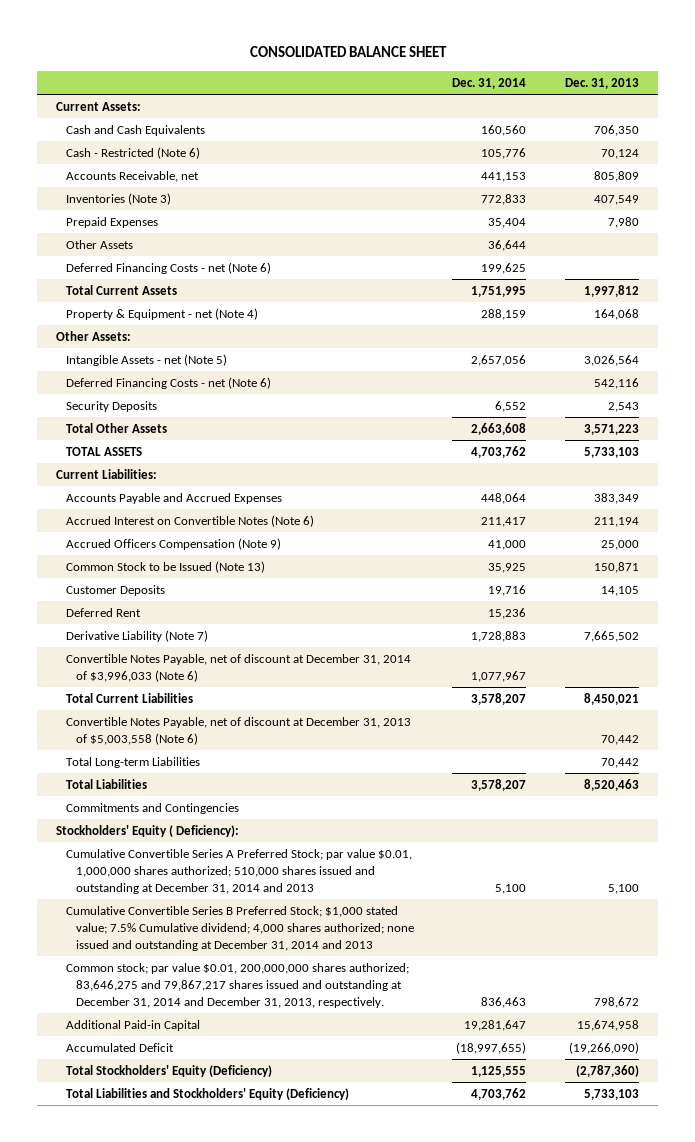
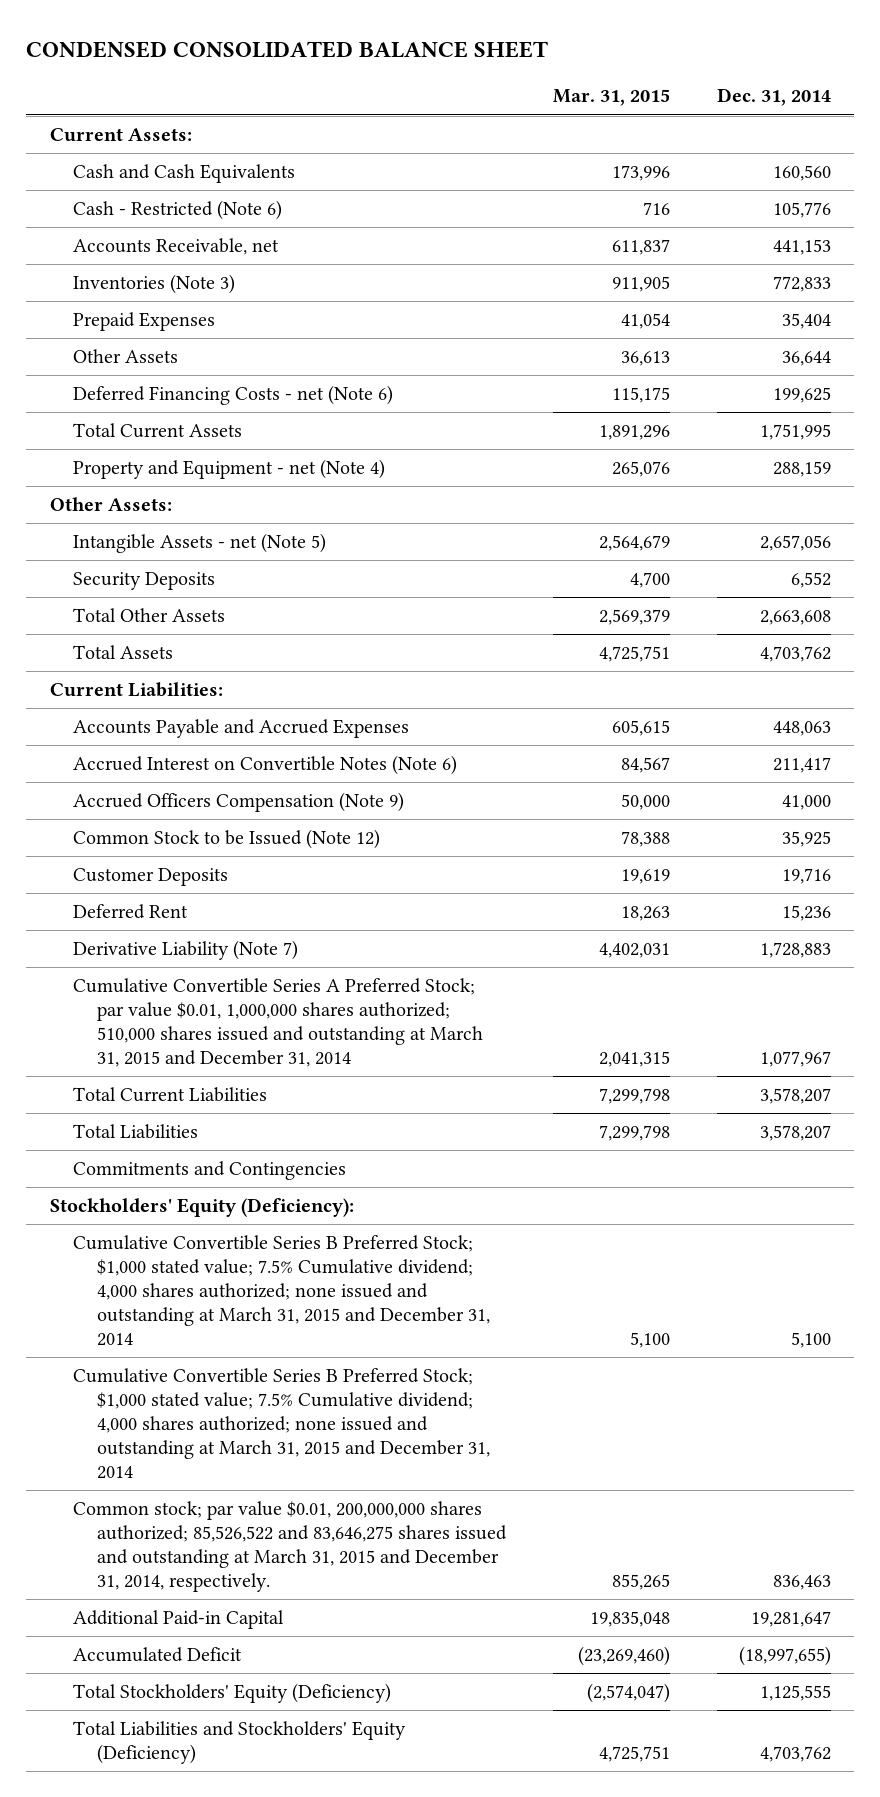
[249,46,447,58] CONSOLIDATED BALANCE SHEET -> [26,41,549,59] CONDENSED CONSOLIDATED BALANCE SHEET
[564,77,639,89] Dec. 31, 2013 -> none
none -> [552,89,670,107] Mar. 31, 2015
[65,308,258,321] Property & Equipment - net (Note 4) -> [73,459,386,480] Property and Equipment - net (Note 4)
[65,377,271,390] Deferred Financing Costs - net (Note 6) -> none
[65,447,142,457] TOTAL ASSETS -> [73,645,174,660] Total Assets
[481,493,527,505] 448,064 -> [772,721,831,737] 448,063
[65,561,265,574] Common Stock to be Issued (Note 13) -> [73,829,381,850] Common Stock to be Issued (Note 12)
[65,654,411,682] Convertible Notes Payable, net of discount at December 31, 2014 of $3,996,033 (Note 6) -> [73,978,483,1068] Cumulative Convertible Series A Preferred Stock; par value $0.01, 1,000,000 shares authorized; 510,000 shares issued and outstanding at March 31, 2015 and December 31, 2014
[65,717,411,745] Convertible Notes Payable, net of discount at December 31, 2013 of $5,003,558 (Note 6) -> none
[65,757,200,769] Total Long-term Liabilities -> none
[56,825,240,838] Stockholders' Equity ( Deficiency): -> [49,1198,354,1218] Stockholders' Equity (Deficiency):
[65,849,412,894] Cumulative Convertible Series A Preferred Stock; par value $0.01, 1,000,000 shares authorized; 510,000 shares issued and outstanding at December 31, 2014 and 2013 -> [73,1235,490,1346] Cumulative Convertible Series B Preferred Stock; $1,000 stated value; 7.5% Cumulative dividend; 4,000 shares authorized; none issued and outstanding at March 31, 2015 and December 31, 2014
[65,906,414,951] Cumulative Convertible Series B Preferred Stock; $1,000 stated value; 7.5% Cumulative dividend; 4,000 shares authorized; none issued and outstanding at December 31, 2014 and 2013 -> [73,1368,490,1479] Cumulative Convertible Series B Preferred Stock; $1,000 stated value; 7.5% Cumulative dividend; 4,000 shares authorized; none issued and outstanding at March 31, 2015 and December 31, 2014
[65,963,409,1008] Common stock; par value $0.01, 200,000,000 shares authorized; 83,646,275 and 79,867,217 shares issued and outstanding at December 31, 2014 and December 31, 2013, respectively. -> [73,1501,507,1593] Common stock; par value $0.01, 200,000,000 shares authorized; 85,526,522 and 83,646,275 shares issued and outstanding at March 31, 2015 and December 31, 2014, respectively.

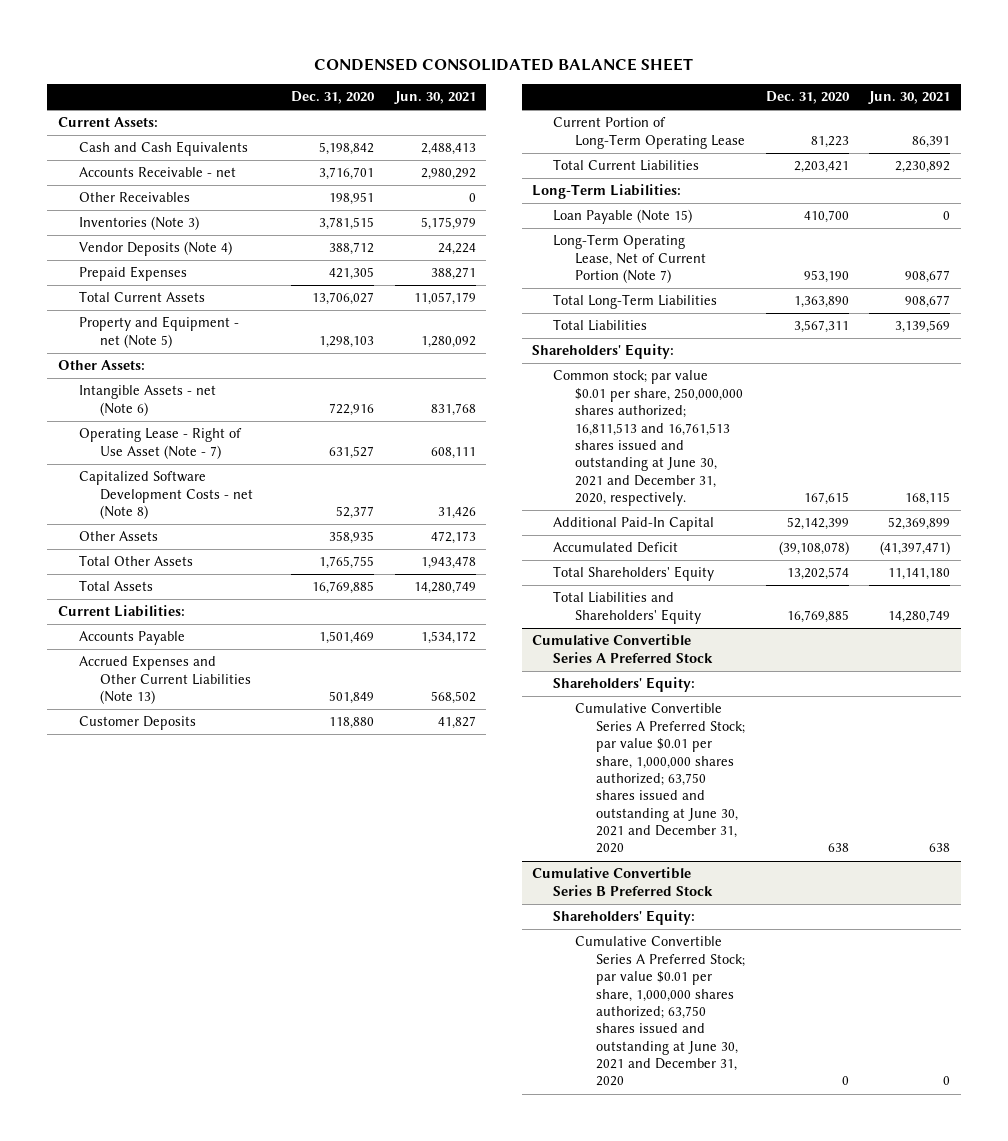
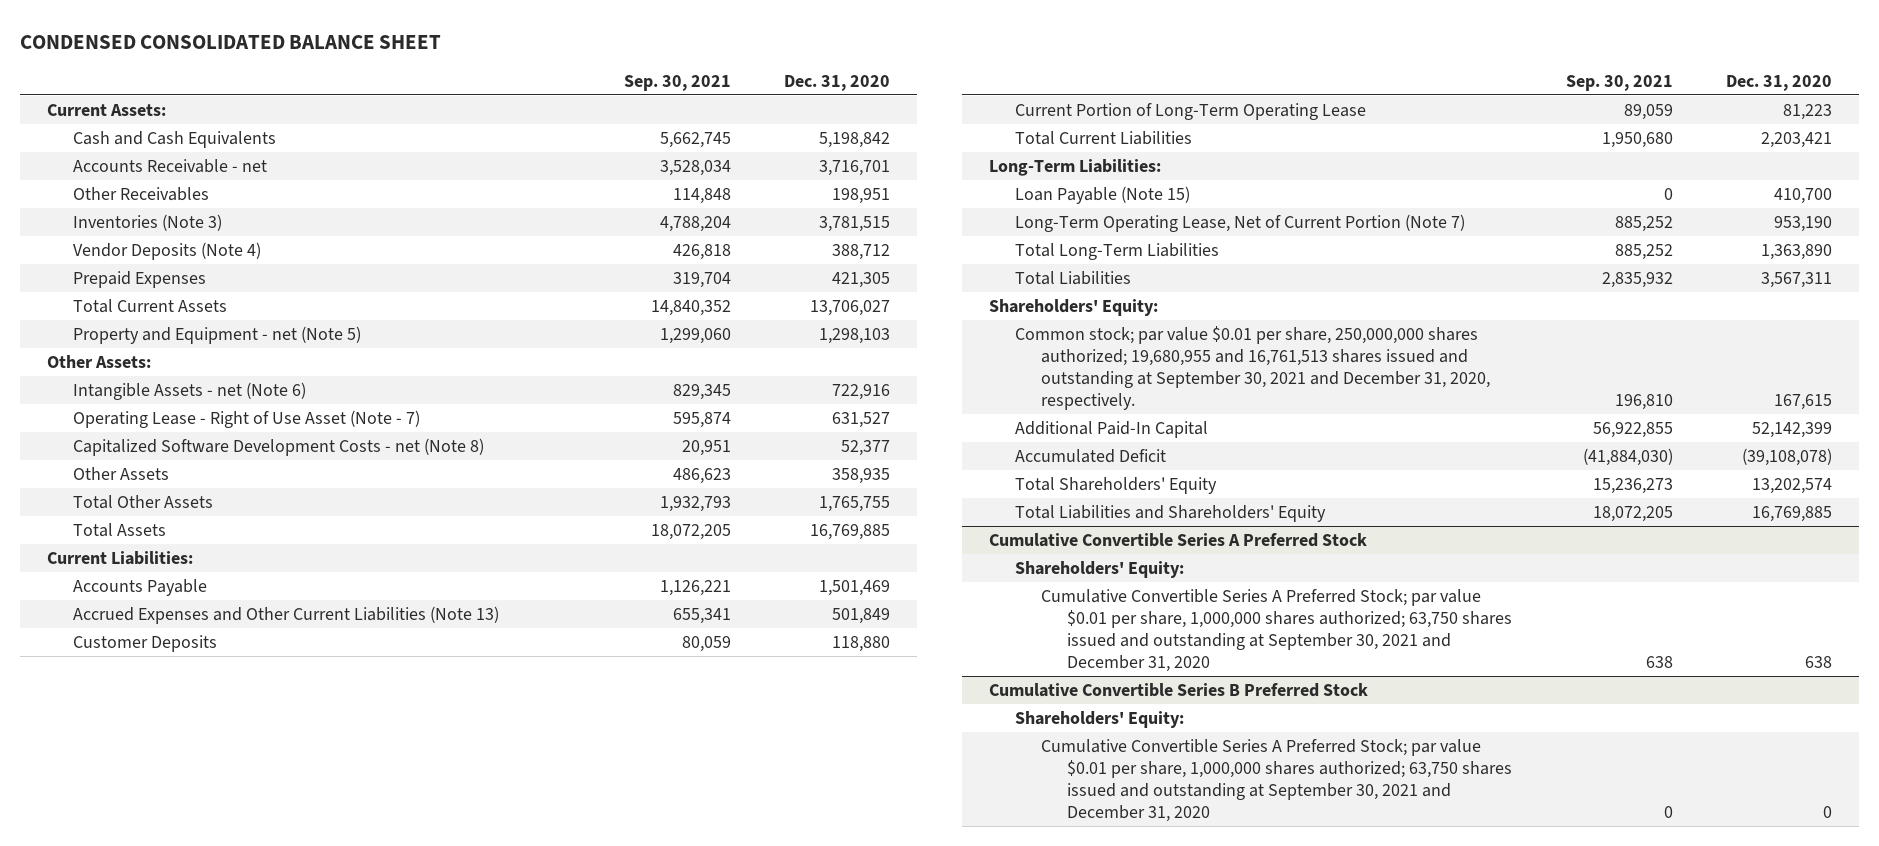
[393,91,476,105] Jun. 30, 2021 -> none
none -> [623,74,731,91] Sep. 30, 2021
[553,370,743,507] Common stock; par value $0.01 per share, 250,000,000 shares authorized; 16,811,513 and 16,761,513 shares issued and outstanding at June 30, 2021 and December 31, 2020, respectively. -> [1015,326,1491,411] Common stock; par value $0.01 per share, 250,000,000 shares authorized; 19,680,955 and 16,761,513 shares issued and outstanding at September 30, 2021 and December 31, 2020, respectively.
[574,703,745,854] Cumulative Convertible Series A Preferred Stock; par value $0.01 per share, 1,000,000 shares authorized; 63,750 shares issued and outstanding at June 30, 2021 and December 31, 2020 -> [1041,589,1513,673] Cumulative Convertible Series A Preferred Stock; par value $0.01 per share, 1,000,000 shares authorized; 63,750 shares issued and outstanding at September 30, 2021 and December 31, 2020
[574,936,745,1087] Cumulative Convertible Series A Preferred Stock; par value $0.01 per share, 1,000,000 shares authorized; 63,750 shares issued and outstanding at June 30, 2021 and December 31, 2020 -> [1041,739,1513,823] Cumulative Convertible Series A Preferred Stock; par value $0.01 per share, 1,000,000 shares authorized; 63,750 shares issued and outstanding at September 30, 2021 and December 31, 2020

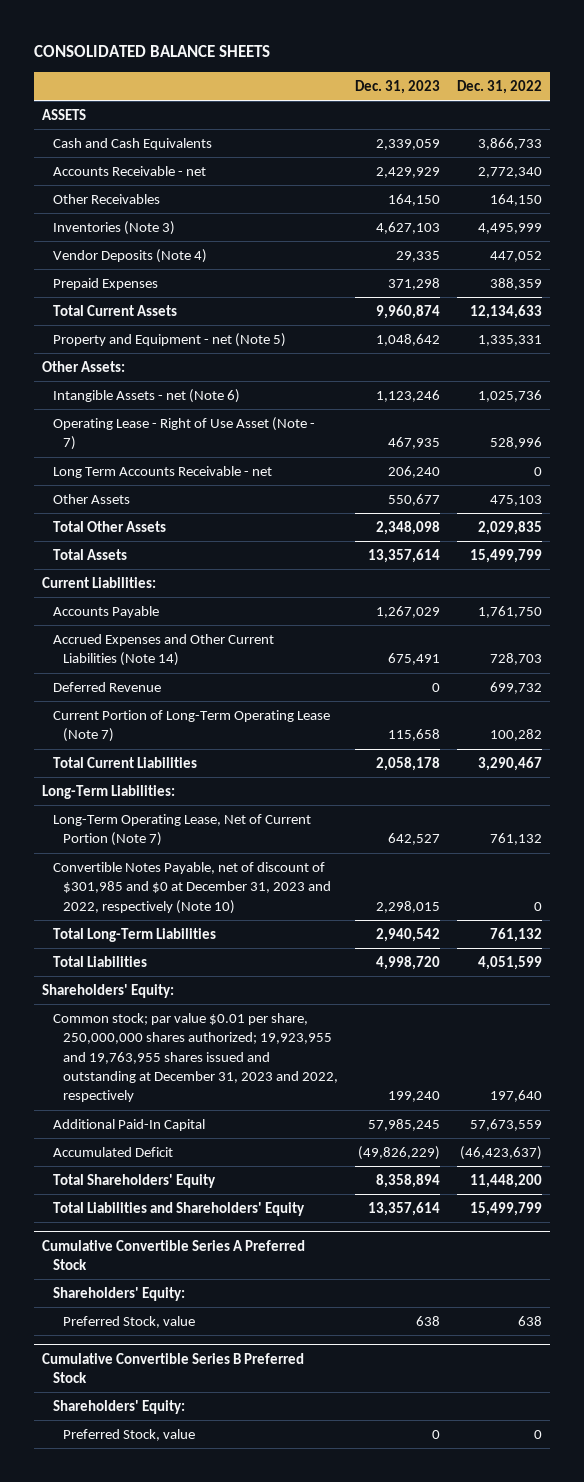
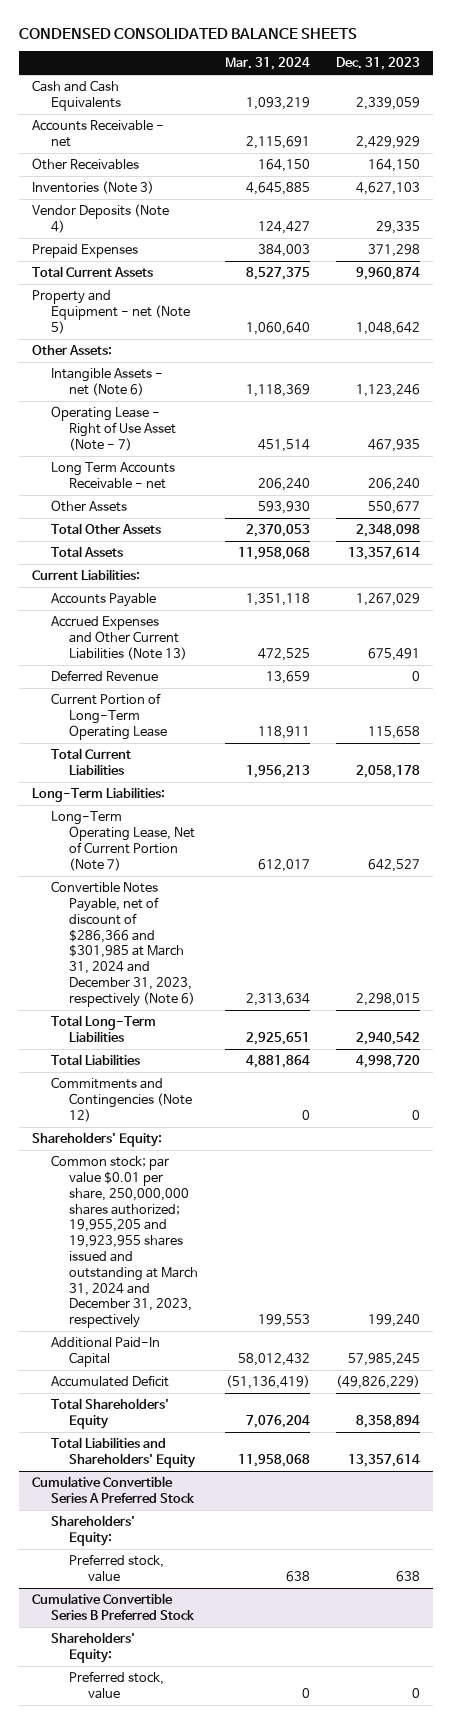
[33,44,270,57] CONSOLIDATED BALANCE SHEETS -> [19,27,358,39] CONDENSED CONSOLIDATED BALANCE SHEETS
[456,79,542,94] Dec. 31, 2022 -> none
none -> [224,57,310,71] Mar. 31, 2024
[42,108,87,120] ASSETS -> none
[52,633,274,667] Accrued Expenses and Other Current Liabilities (Note 14) -> [50,616,188,660] Accrued Expenses and Other Current Liabilities (Note 13)
[52,709,330,743] Current Portion of Long-Term Operating Lease (Note 7) -> [50,693,168,740] Current Portion of Long-Term Operating Lease
[52,861,332,914] Convertible Notes Payable, net of discount of $301,985 and $0 at December 31, 2023 and 2022, respectively (Note 10) -> [50,881,196,1007] Convertible Notes Payable, net of discount of $286,366 and $301,985 at March 31, 2024 and December 31, 2023, respectively (Note 6)
none -> [50,1077,193,1122] Commitments and Contingencies (Note 12)
[52,1012,339,1103] Common stock; par value $0.01 per share, 250,000,000 shares authorized; 19,923,955 and 19,763,955 shares issued and outstanding at December 31, 2023 and 2022, respectively -> [50,1155,199,1329] Common stock; par value $0.01 per share, 250,000,000 shares authorized; 19,955,205 and 19,923,955 shares issued and outstanding at March 31, 2024 and December 31, 2023, respectively
[63,1315,196,1328] Preferred Stock, value -> [69,1554,165,1582] Preferred stock, value
[63,1428,196,1441] Preferred Stock, value -> [69,1671,165,1699] Preferred stock, value

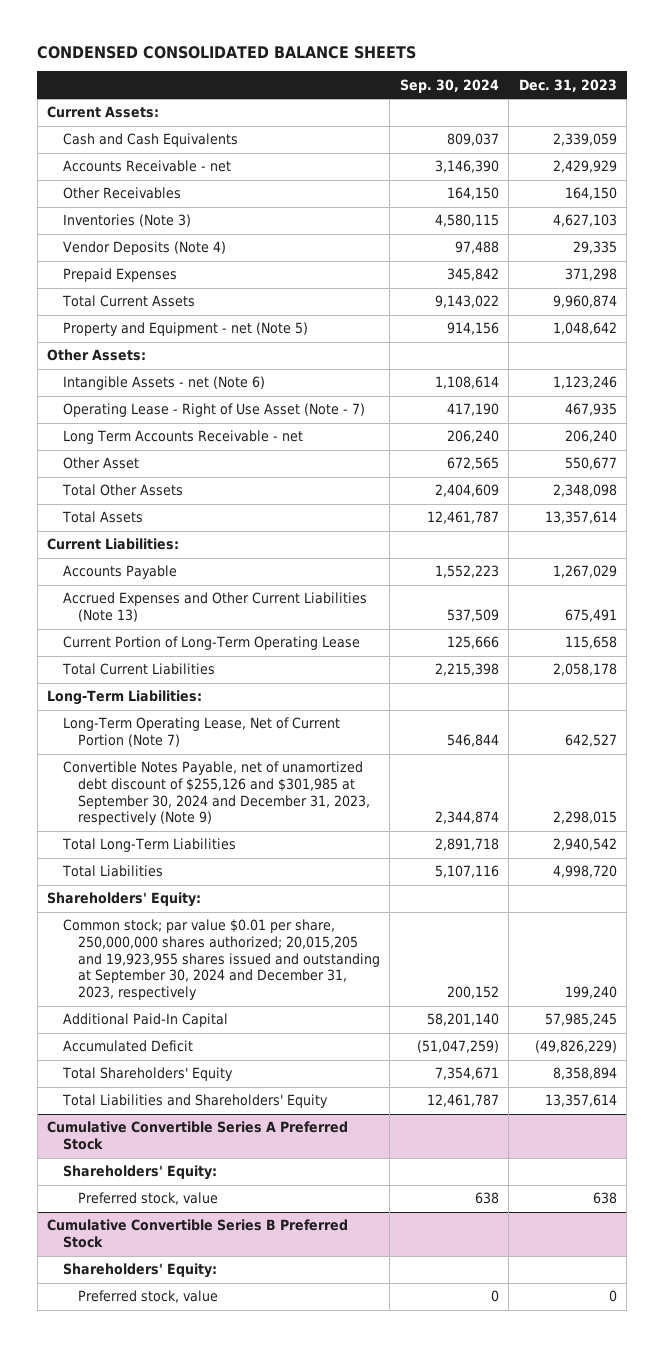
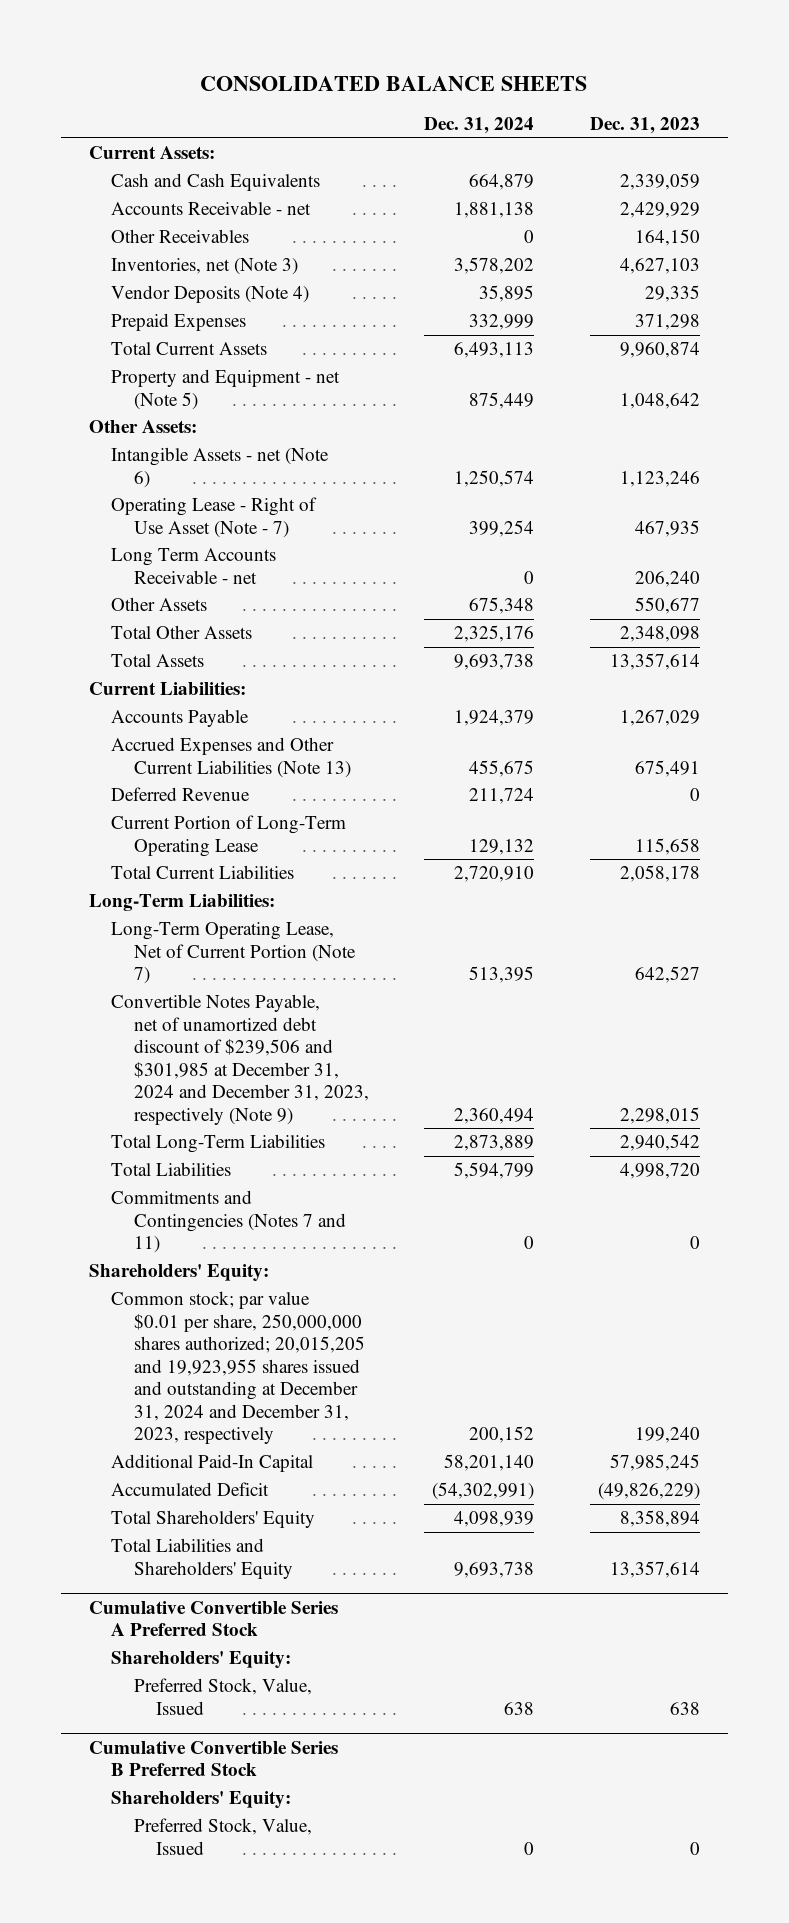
[37,46,417,60] CONDENSED CONSOLIDATED BALANCE SHEETS -> [200,75,588,91] CONSOLIDATED BALANCE SHEETS
[399,78,499,93] Sep. 30, 2024 -> none
none -> [424,117,535,135] Dec. 31, 2024
[62,214,191,228] Inventories (Note 3) -> [111,258,299,276] Inventories, net (Note 3)
[62,457,139,470] Other Asset -> [111,597,208,612] Other Assets
none -> [111,787,251,802] Deferred Revenue
[62,761,370,826] Convertible Notes Payable, net of unamortized debt discount of $255,126 and $301,985 at September 30, 2024 and December 31, 2023, respectively (Note 9) -> [111,994,369,1125] Convertible Notes Payable, net of unamortized debt discount of $239,506 and $301,985 at December 31, 2024 and December 31, 2023, respectively (Note 9)
none -> [111,1190,346,1254] Commitments and Contingencies (Notes 7 and 11)
[62,919,380,1001] Common stock; par value $0.01 per share, 250,000,000 shares authorized; 20,015,205 and 19,923,955 shares issued and outstanding at September 30, 2024 and December 31, 2023, respectively -> [111,1291,365,1445] Common stock; par value $0.01 per share, 250,000,000 shares authorized; 20,015,205 and 19,923,955 shares issued and outstanding at December 31, 2024 and December 31, 2023, respectively
[77,1192,218,1206] Preferred stock, value -> [133,1678,312,1715] Preferred Stock, Value, Issued
[77,1290,218,1304] Preferred stock, value -> [133,1818,312,1855] Preferred Stock, Value, Issued

